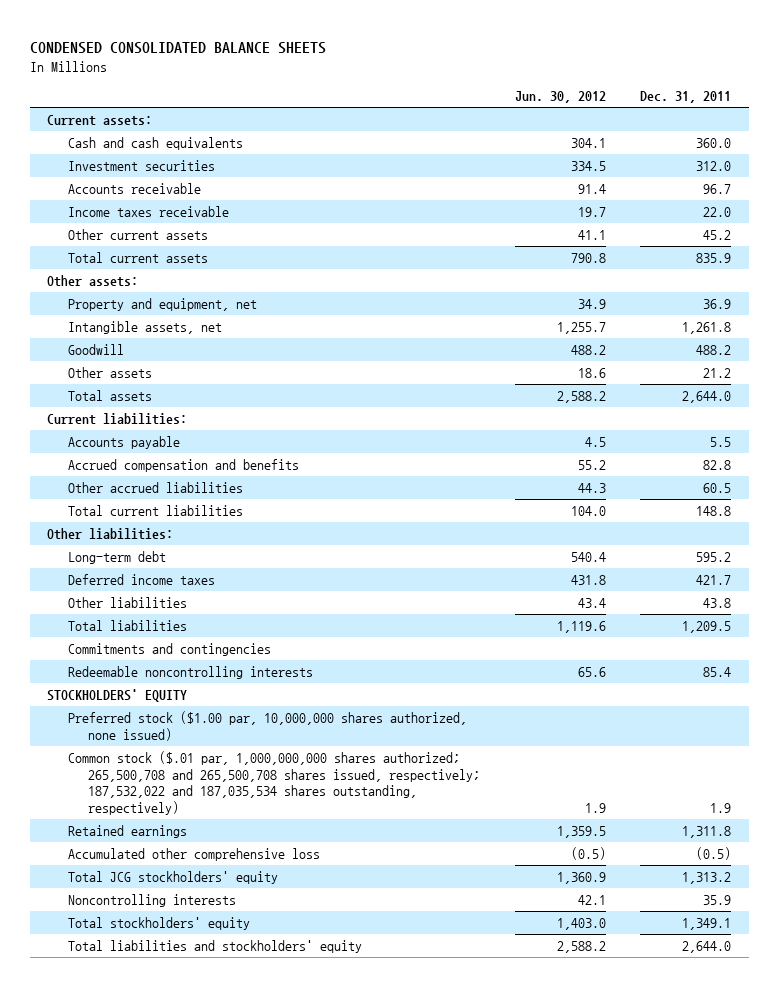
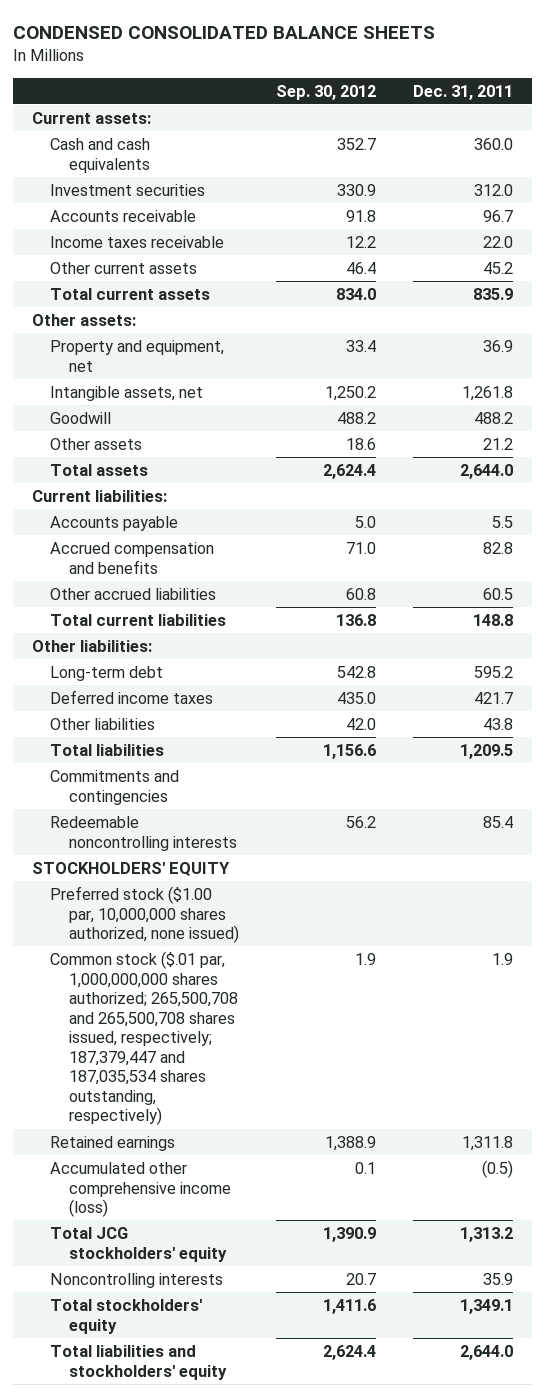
[514,91,606,104] Jun. 30, 2012 -> none
none -> [275,84,376,100] Sep. 30, 2012
[67,750,481,816] Common stock ($.01 par, 1,000,000,000 shares authorized; 265,500,708 and 265,500,708 shares issued, respectively; 187,532,022 and 187,035,534 shares outstanding, respectively) -> [50,951,238,1126] Common stock ($.01 par, 1,000,000,000 shares authorized; 265,500,708 and 265,500,708 shares issued, respectively; 187,379,447 and 187,035,534 shares outstanding, respectively)
[67,847,320,861] Accumulated other comprehensive loss -> [50,1162,231,1218] Accumulated other comprehensive income (loss)

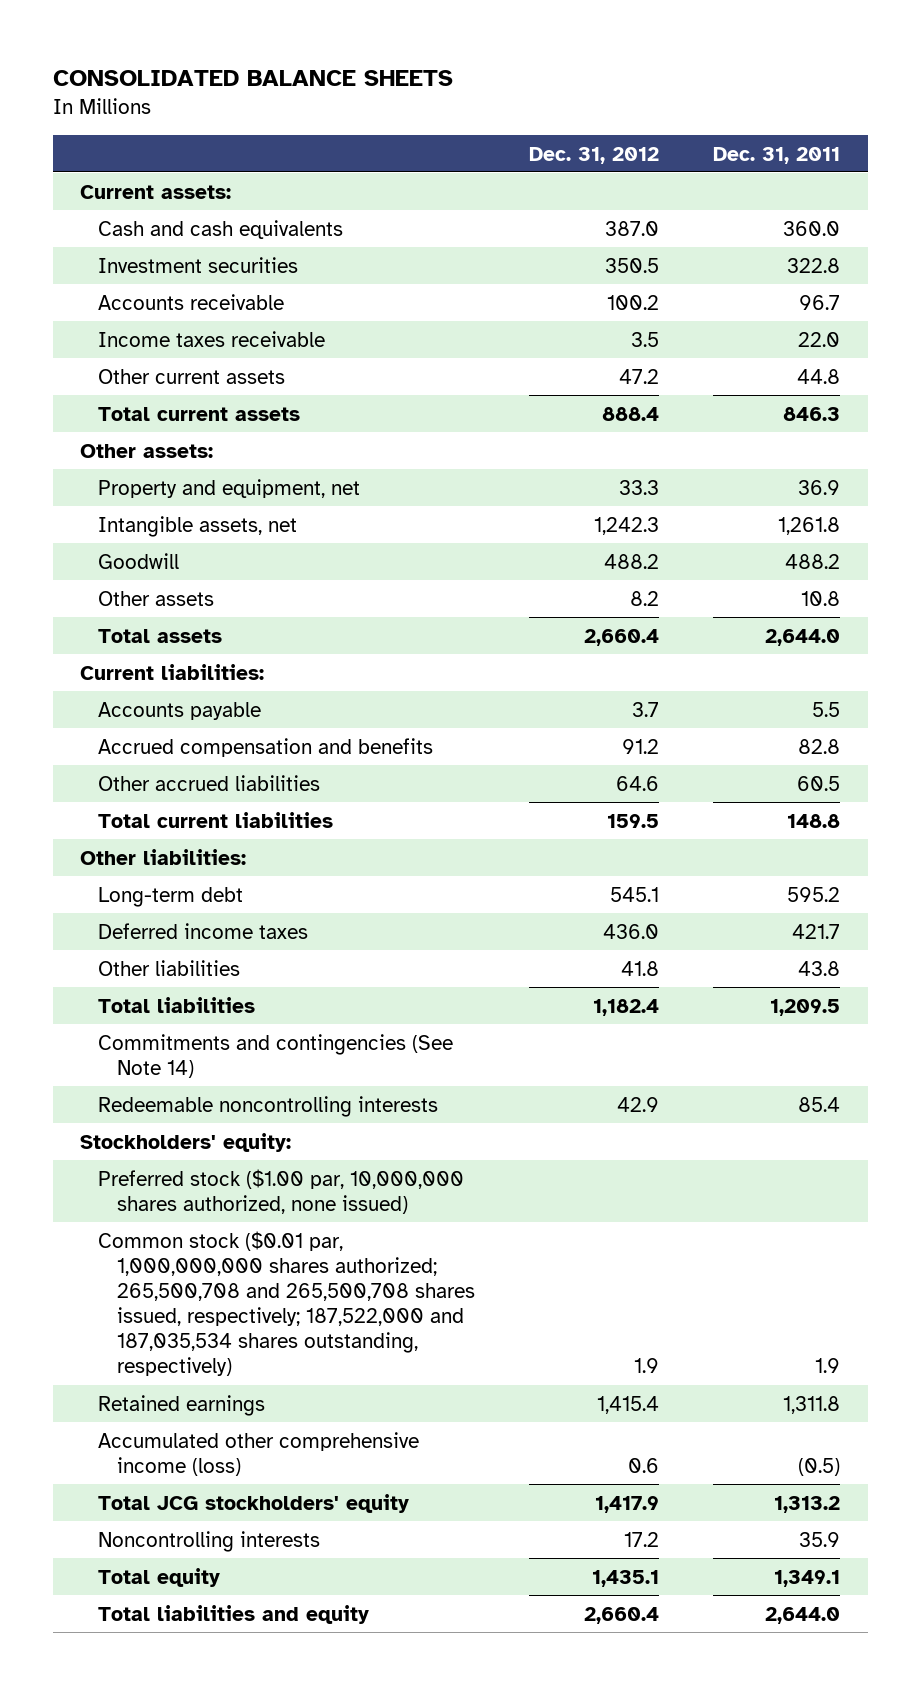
[13,25,436,39] CONDENSED CONSOLIDATED BALANCE SHEETS -> [53,69,454,86] CONSOLIDATED BALANCE SHEETS
[275,84,376,100] Sep. 30, 2012 -> none
none -> [529,146,660,164] Dec. 31, 2012
[474,184,514,197] 312.0 -> [787,257,841,273] 322.8
[483,262,514,275] 45.2 -> [797,368,841,384] 44.8
[473,288,514,301] 835.9 -> [783,406,841,421] 846.3
[483,438,514,451] 21.2 -> [801,590,841,606] 10.8
[50,770,180,805] Commitments and contingencies -> [98,1033,454,1078] Commitments and contingencies (See Note 14)
[31,862,230,877] STOCKHOLDERS' EQUITY -> [80,1132,292,1152] Stockholders' equity:
[50,951,238,1126] Common stock ($.01 par, 1,000,000,000 shares authorized; 265,500,708 and 265,500,708 shares issued, respectively; 187,379,447 and 187,035,534 shares outstanding, respectively) -> [98,1230,475,1377] Common stock ($0.01 par, 1,000,000,000 shares authorized; 265,500,708 and 265,500,708 shares issued, respectively; 187,522,000 and 187,035,534 shares outstanding, respectively)
[50,1299,203,1334] Total stockholders' equity -> [98,1567,221,1587] Total equity
[50,1345,227,1380] Total liabilities and stockholders' equity -> [98,1604,370,1624] Total liabilities and equity

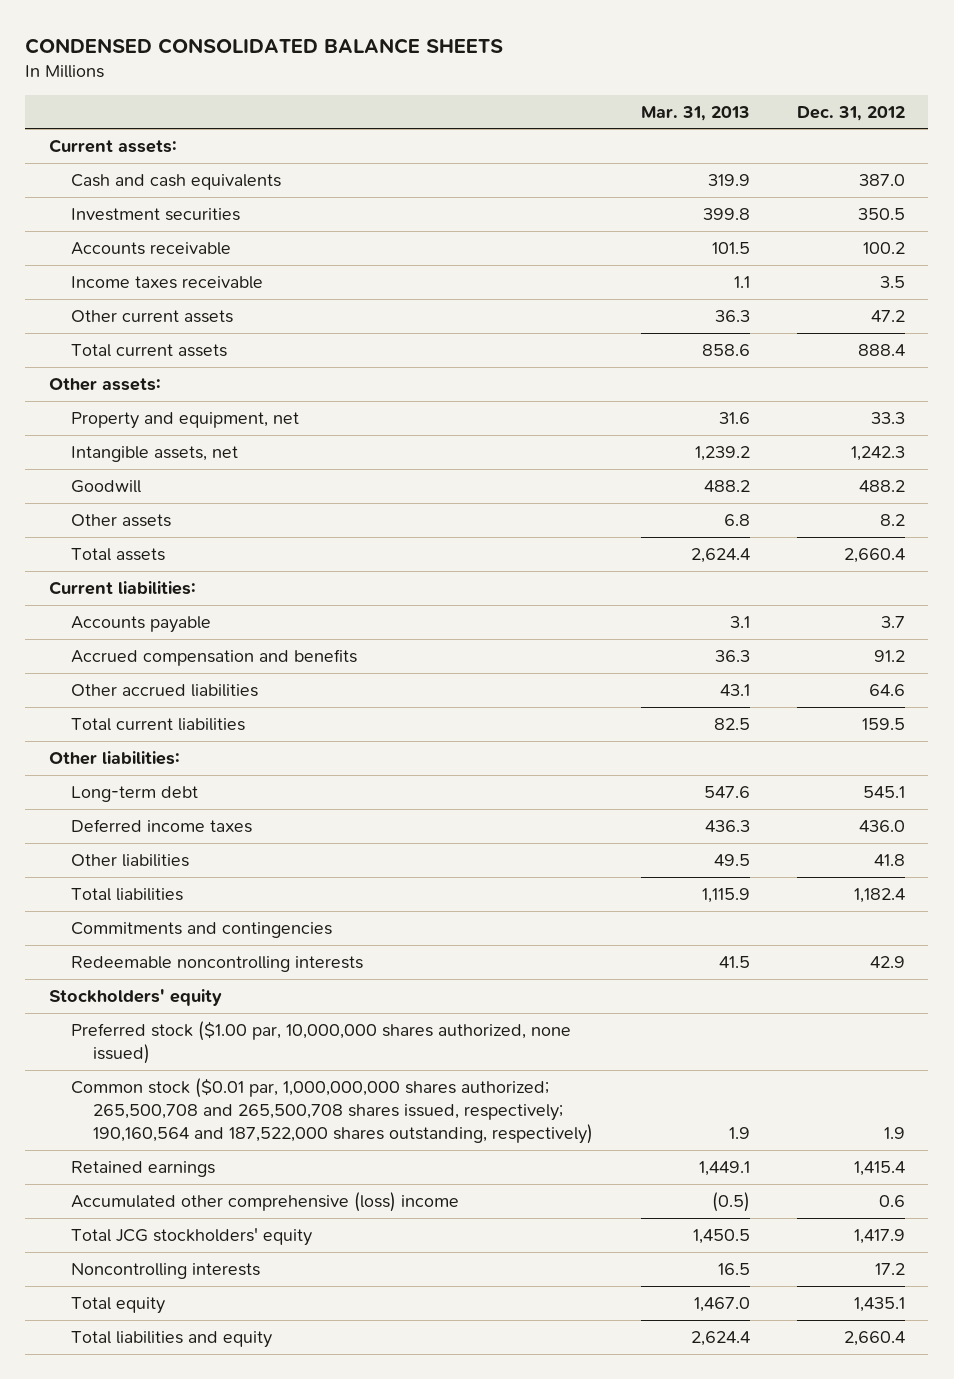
[53,69,454,86] CONSOLIDATED BALANCE SHEETS -> [25,37,504,54] CONDENSED CONSOLIDATED BALANCE SHEETS
[713,146,841,164] Dec. 31, 2011 -> none
none -> [640,105,750,121] Mar. 31, 2013
[98,1033,454,1078] Commitments and contingencies (See Note 14) -> [71,921,333,938] Commitments and contingencies
[80,1132,292,1152] Stockholders' equity: -> [48,988,222,1006] Stockholders' equity
[98,1230,475,1377] Common stock ($0.01 par, 1,000,000,000 shares authorized; 265,500,708 and 265,500,708 shares issued, respectively; 187,522,000 and 187,035,534 shares outstanding, respectively) -> [71,1077,594,1145] Common stock ($0.01 par, 1,000,000,000 shares authorized; 265,500,708 and 265,500,708 shares issued, respectively; 190,160,564 and 187,522,000 shares outstanding, respectively)
[98,1431,420,1476] Accumulated other comprehensive income (loss) -> [71,1191,460,1212] Accumulated other comprehensive (loss) income

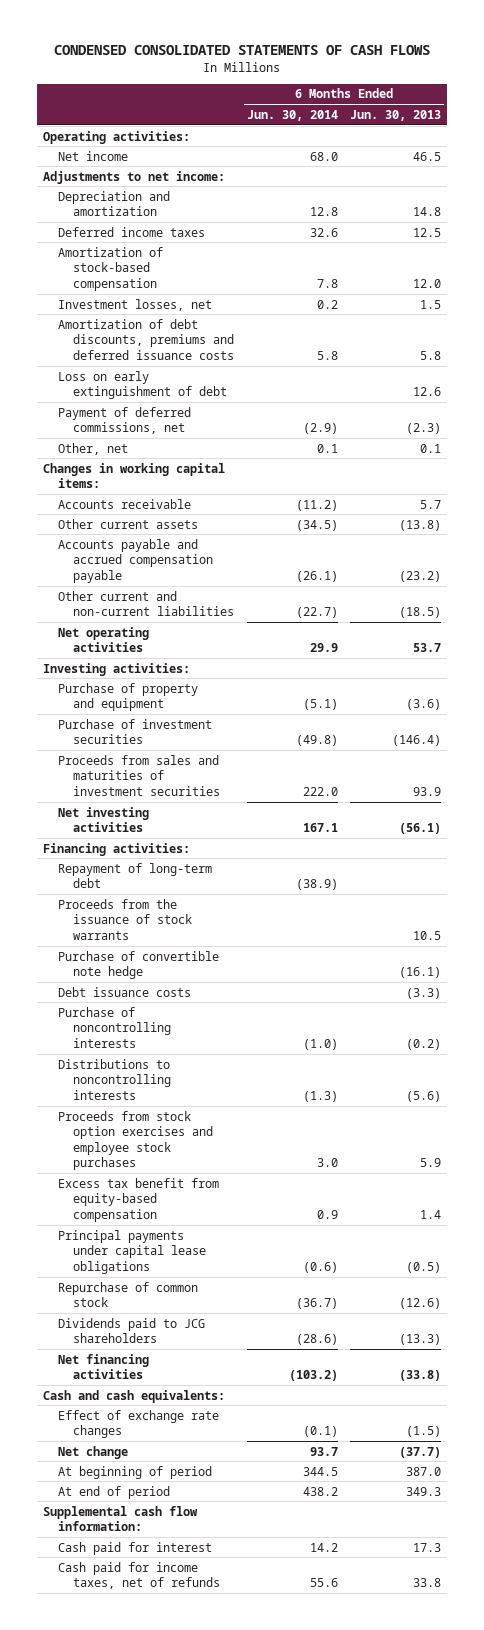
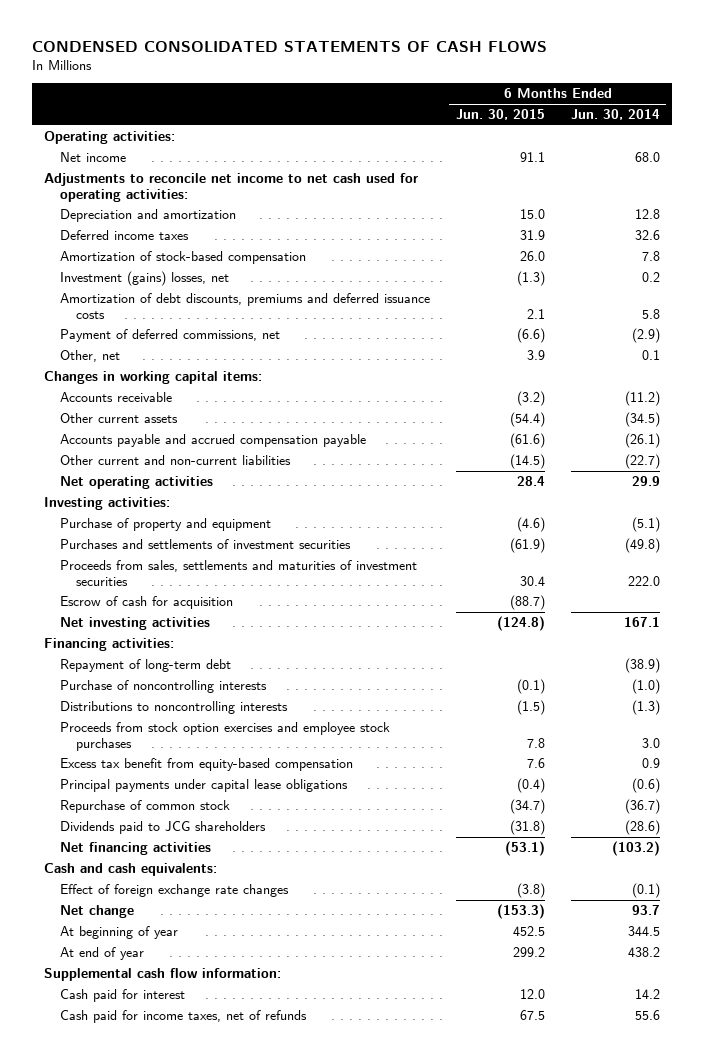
[350,109,442,121] Jun. 30, 2013 -> none
none -> [455,109,545,121] Jun. 30, 2015
[42,170,225,184] Adjustments to net income: -> [44,173,419,202] Adjustments to reconcile net income to net cash used for operating activities:
[58,298,213,311] Investment losses, net -> [60,271,230,287] Investment (gains) losses, net
[58,370,228,400] Loss on early extinguishment of debt -> none
[58,718,213,745] Purchase of investment securities -> [60,539,352,550] Purchases and settlements of investment securities
[58,754,221,796] Proceeds from sales and maturities of investment securities -> [60,560,418,586] Proceeds from sales, settlements and maturities of investment securities
none -> [60,596,234,610] Escrow of cash for acquisition
[58,898,193,940] Proceeds from the issuance of stock warrants -> none
[58,950,220,980] Purchase of convertible note hedge -> none
[58,986,192,997] Debt issuance costs -> none
[58,1409,220,1439] Effect of exchange rate changes -> [60,884,290,898] Effect of foreign exchange rate changes
[58,1465,213,1479] At beginning of period -> [60,926,179,940] At beginning of year
[58,1485,171,1499] At end of period -> [60,947,145,961] At end of year

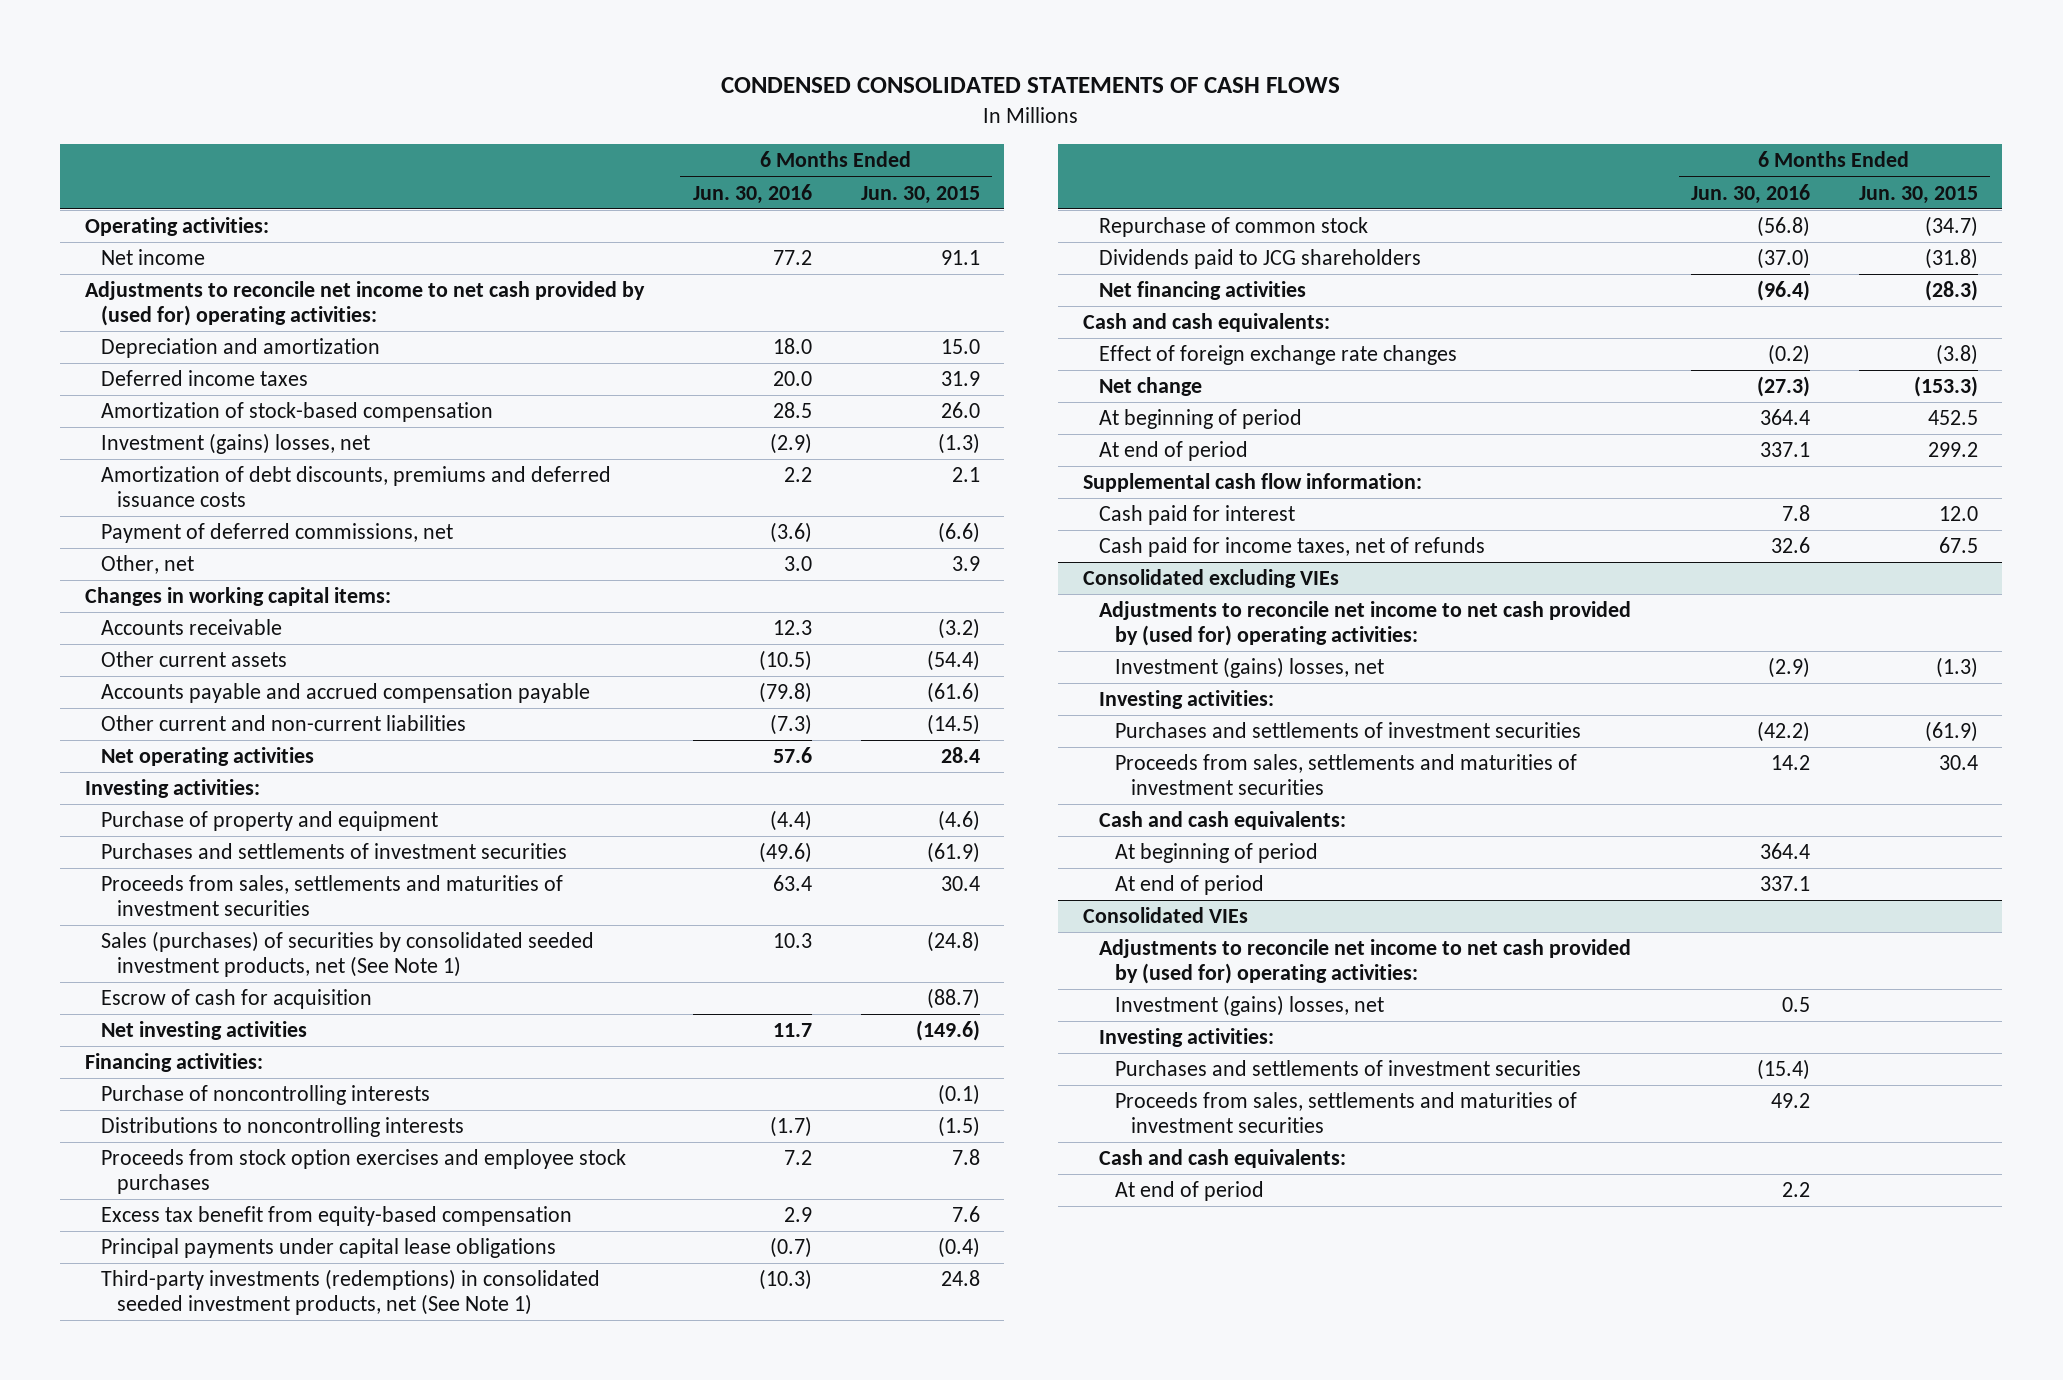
[570,109,660,121] Jun. 30, 2014 -> none
none -> [692,183,812,204] Jun. 30, 2016
[44,173,419,202] Adjustments to reconcile net income to net cash used for operating activities: -> [84,281,645,327] Adjustments to reconcile net income to net cash provided by (used for) operating activities:
none -> [100,931,594,978] Sales (purchases) of securities by consolidated seeded investment products, net (See Note 1)
[496,616,545,632] (124.8) -> [915,1020,980,1042] (149.6)
[60,659,232,673] Repayment of long-term debt -> none
none -> [100,1269,600,1316] Third-party investments (redemptions) in consolidated seeded investment products, net (See Note 1)
[504,841,545,857] (53.1) -> [1924,280,1978,302] (28.3)
[60,926,179,940] At beginning of year -> [1098,409,1302,430] At beginning of period
[60,947,145,961] At end of year -> [1098,441,1248,462] At end of period
none -> [1082,569,1339,589] Consolidated excluding VIEs
none -> [1098,601,1631,647] Adjustments to reconcile net income to net cash provided by (used for) operating activities:
none -> [1115,657,1385,679] Investment (gains) losses, net
none -> [1098,690,1274,710] Investing activities:
none -> [1115,722,1582,739] Purchases and settlements of investment securities
none -> [1115,754,1578,796] Proceeds from sales, settlements and maturities of investment securities
none -> [1098,811,1346,831] Cash and cash equivalents:
none -> [1115,843,1319,864] At beginning of period
none -> [1115,875,1265,896] At end of period
none -> [1082,907,1248,924] Consolidated VIEs
none -> [1098,939,1631,985] Adjustments to reconcile net income to net cash provided by (used for) operating activities:
none -> [1115,995,1385,1017] Investment (gains) losses, net
none -> [1098,1028,1274,1048] Investing activities:
none -> [1115,1060,1582,1077] Purchases and settlements of investment securities
none -> [1115,1092,1578,1134] Proceeds from sales, settlements and maturities of investment securities
none -> [1098,1149,1346,1169] Cash and cash equivalents:
none -> [1115,1181,1265,1202] At end of period

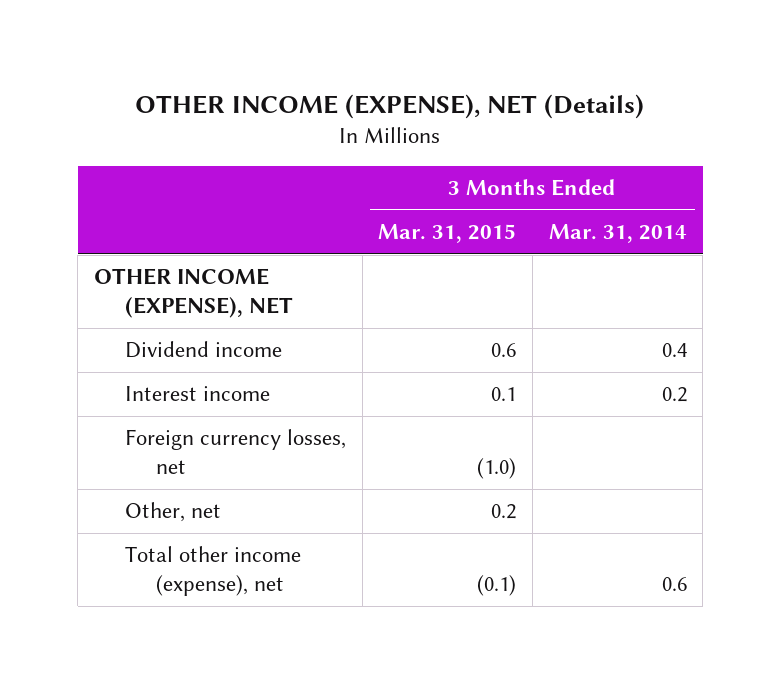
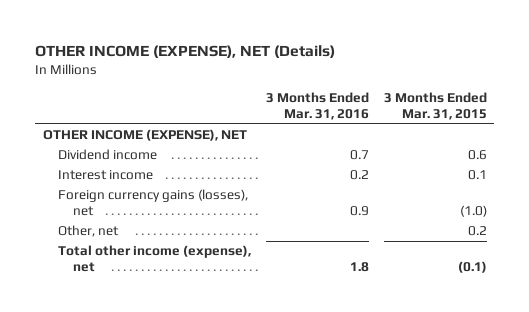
[548,224,687,244] Mar. 31, 2014 -> none
none -> [265,92,369,120] 3 Months Ended Mar. 31, 2016
[124,429,346,475] Foreign currency losses, net -> [57,189,248,217] Foreign currency gains (losses), net

